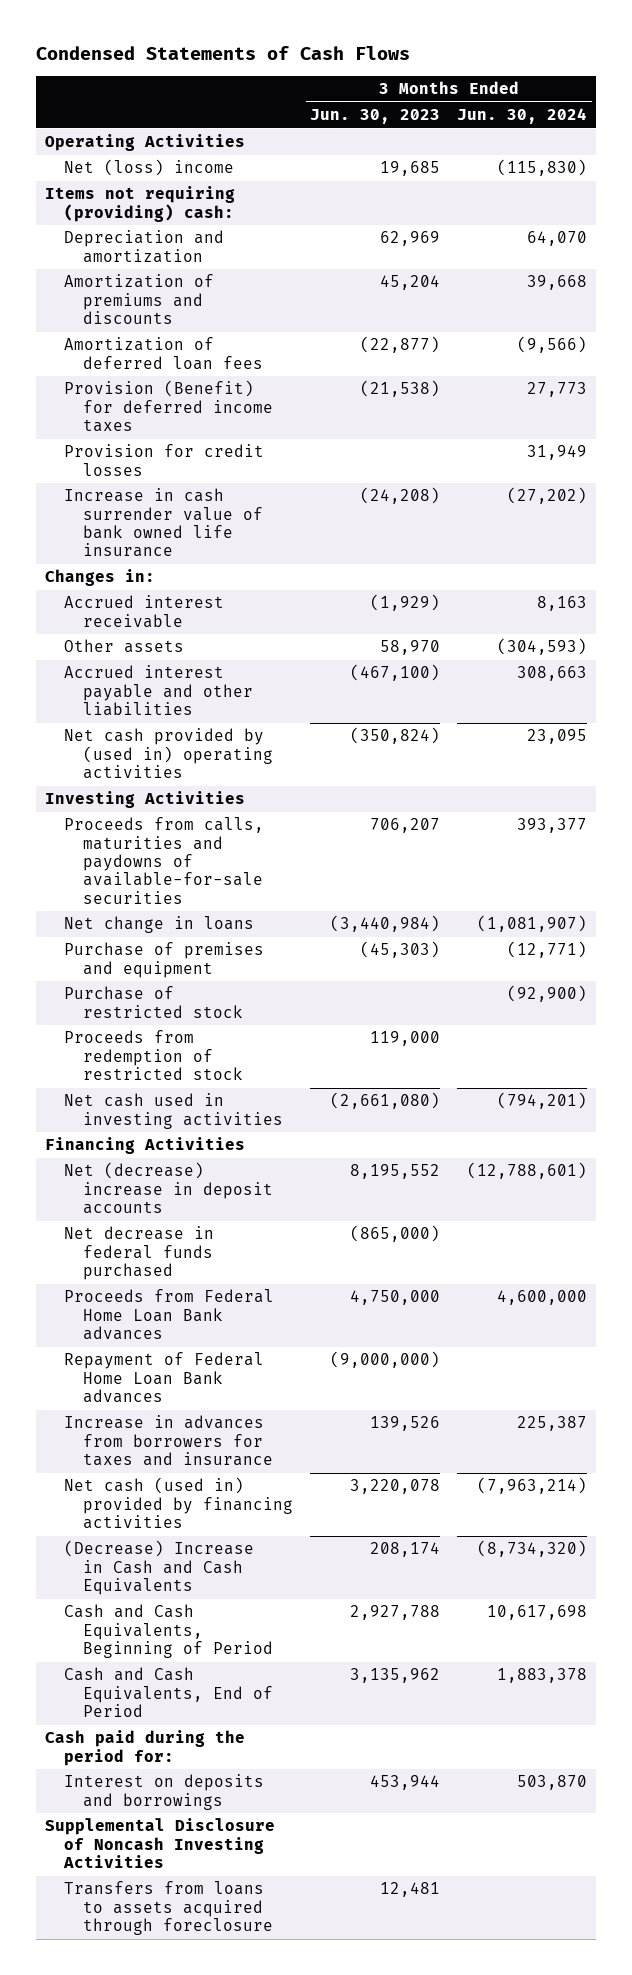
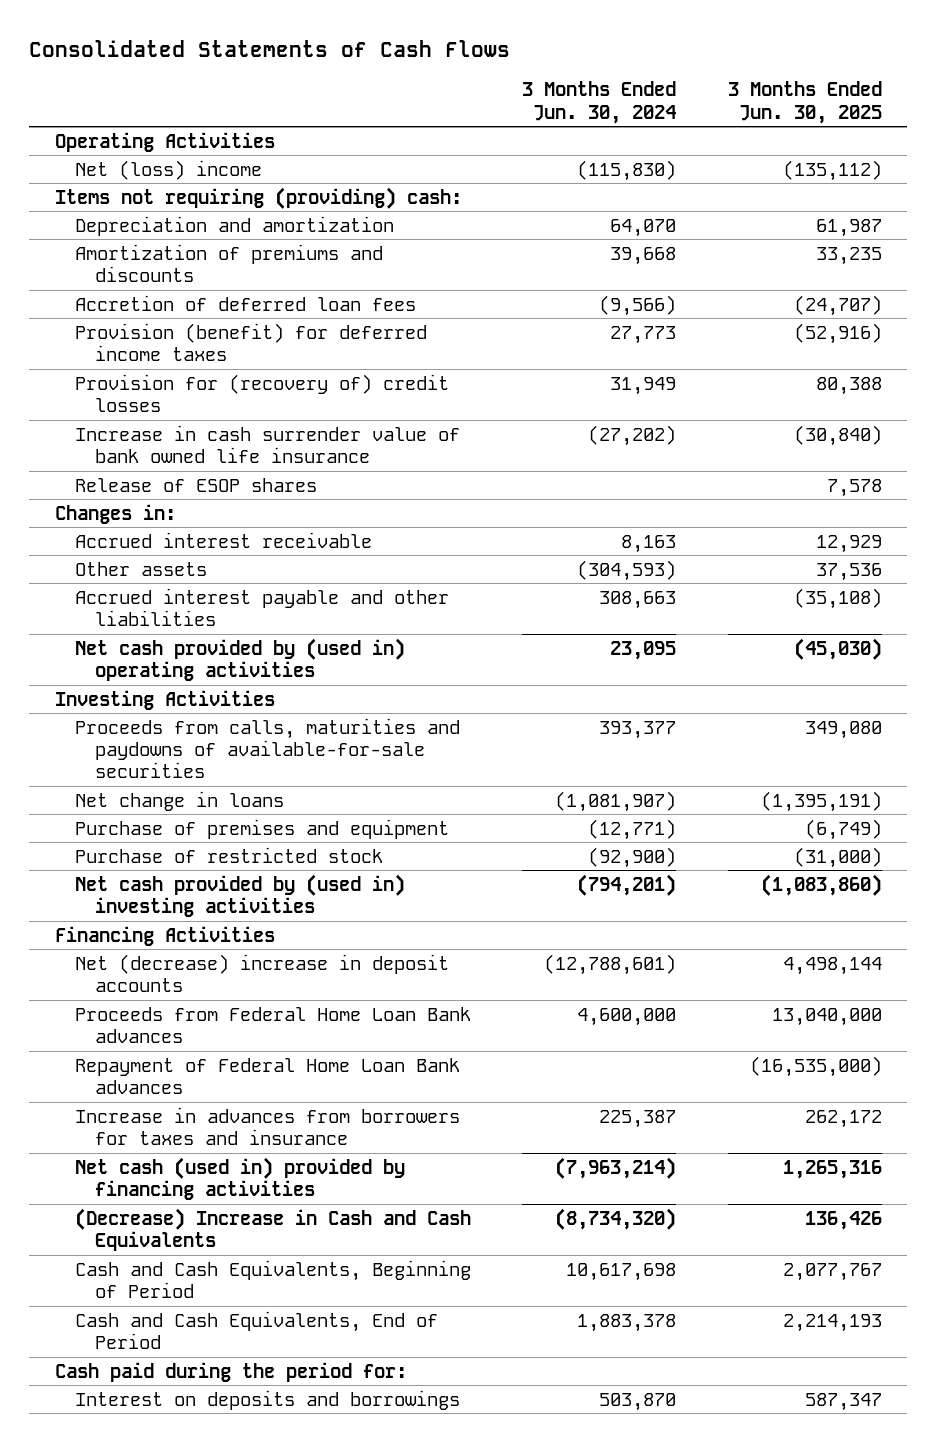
[36,46,411,61] Condensed Statements of Cash Flows -> [28,40,510,58] Consolidated Statements of Cash Flows
[310,109,441,125] Jun. 30, 2023 -> none
none -> [727,81,882,124] 3 Months Ended Jun. 30, 2025
[63,337,264,370] Amortization of deferred loan fees -> [74,294,416,311] Accretion of deferred loan fees
[63,380,274,433] Provision (Benefit) for deferred income taxes -> [74,322,427,361] Provision (benefit) for deferred income taxes
[63,444,264,476] Provision for credit losses -> [74,373,449,412] Provision for (recovery of) credit losses
none -> [74,477,317,492] Release of ESOP shares
[63,1030,244,1081] Proceeds from redemption of restricted stock -> none
[63,1093,284,1129] Net cash used in investing activities -> [74,873,405,917] Net cash provided by (used in) investing activities
[63,1226,214,1281] Net decrease in federal funds purchased -> none
[44,1818,275,1869] Supplemental Disclosure of Noncash Investing Activities -> none
[63,1881,274,1936] Transfers from loans to assets acquired through foreclosure -> none

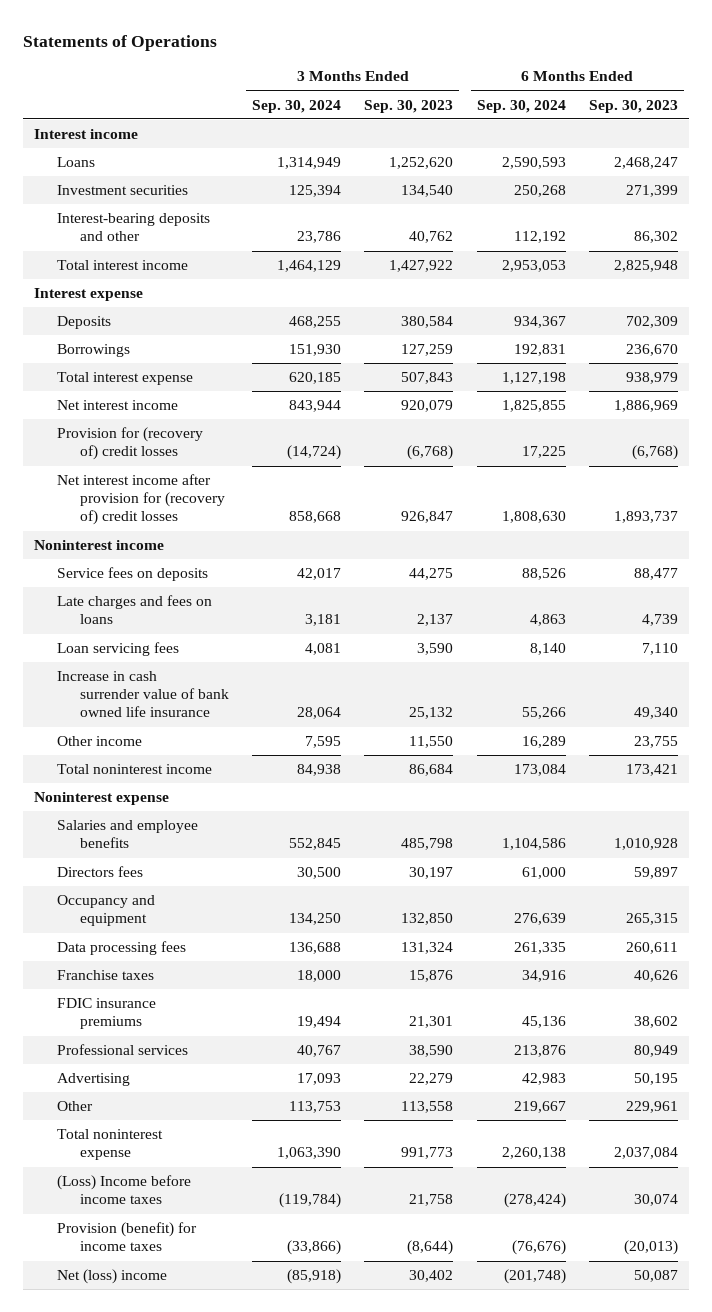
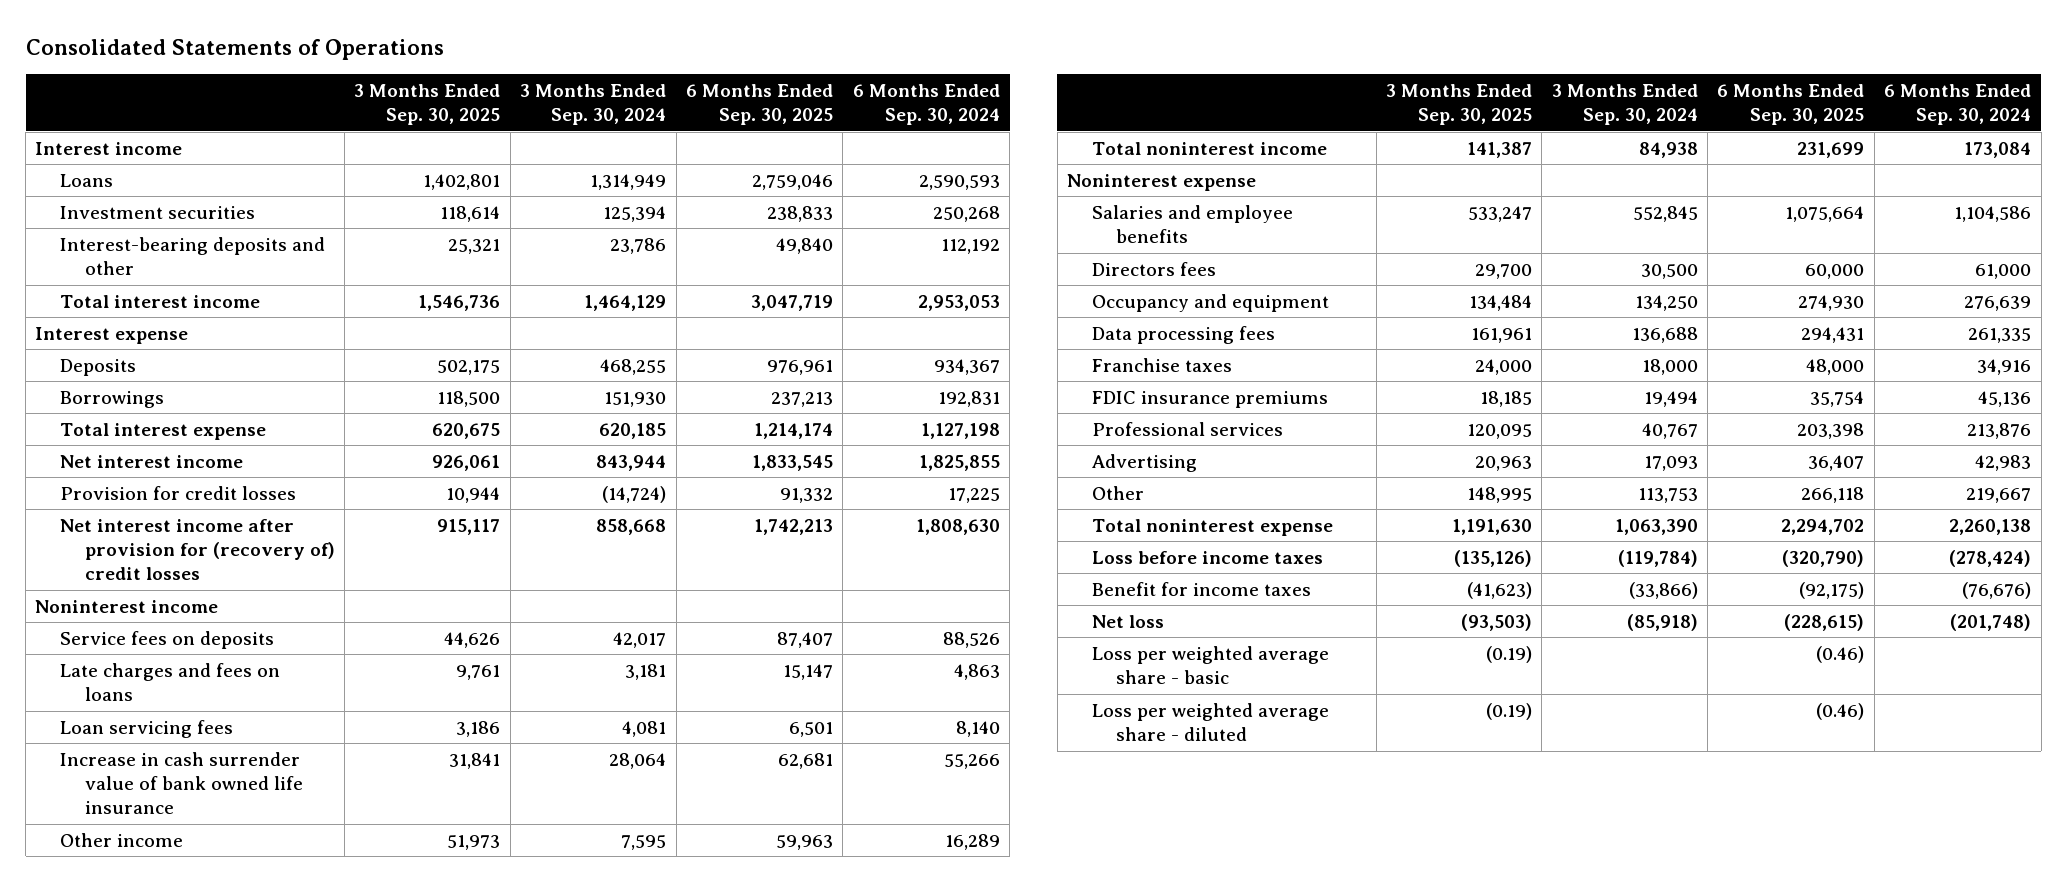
[22,34,217,51] Statements of Operations -> [25,39,444,61] Consolidated Statements of Operations
[364,99,454,113] Sep. 30, 2023 -> none
[588,99,678,113] Sep. 30, 2023 -> none
none -> [354,83,501,125] 3 Months Ended Sep. 30, 2025
none -> [685,83,833,125] 6 Months Ended Sep. 30, 2025
[57,427,204,461] Provision for (recovery of) credit losses -> [60,485,297,500] Provision for credit losses
[57,1175,192,1205] (Loss) Income before income taxes -> [1091,550,1323,564] Loss before income taxes
[57,1222,198,1252] Provision (benefit) for income taxes -> [1091,581,1311,596] Benefit for income taxes
[57,1269,168,1285] Net (loss) income -> [1091,614,1164,628] Net loss
none -> [1091,645,1329,684] Loss per weighted average share - basic
none -> [1091,702,1329,741] Loss per weighted average share - diluted

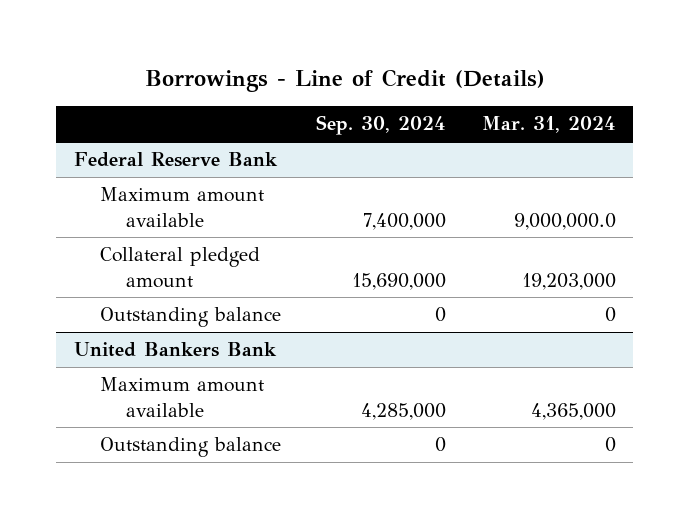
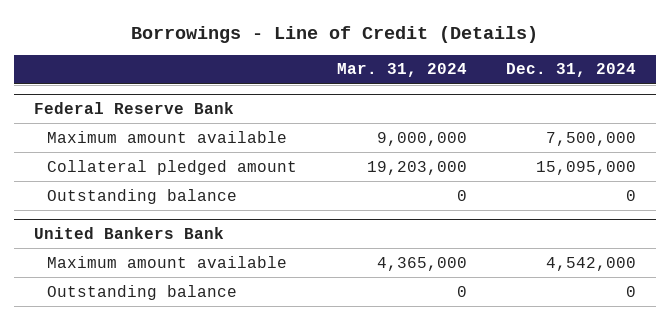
[316,115,447,136] Sep. 30, 2024 -> none
none -> [506,63,637,78] Dec. 31, 2024
[513,212,616,230] 9,000,000.0 -> [376,131,467,146] 9,000,000

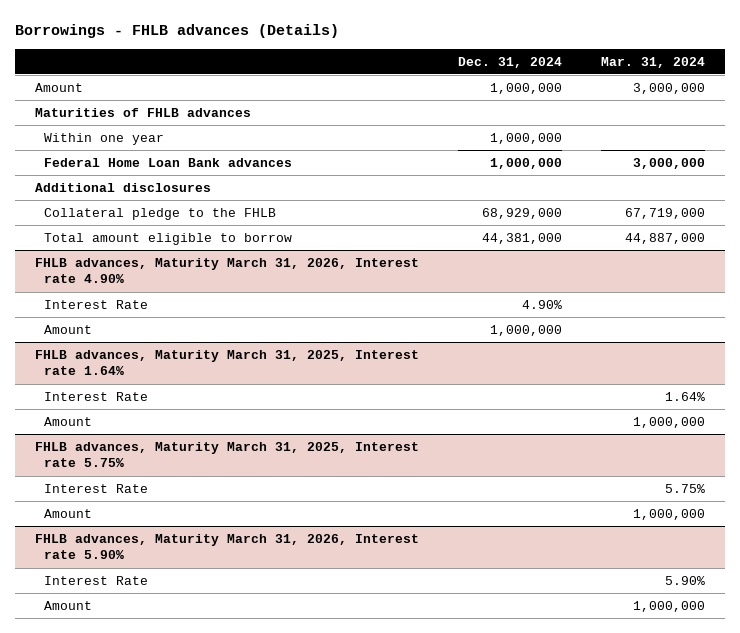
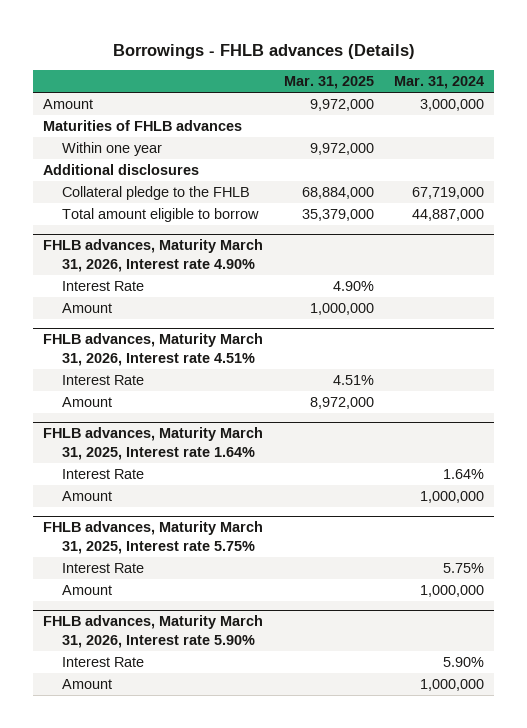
[457,56,562,68] Dec. 31, 2024 -> none
none -> [283,76,374,90] Mar. 31, 2025
[44,157,293,167] Federal Home Loan Bank advances -> none
none -> [43,333,264,367] FHLB advances, Maturity March 31, 2026, Interest rate 4.51%
none -> [62,375,145,386] Interest Rate
none -> [62,397,113,408] Amount

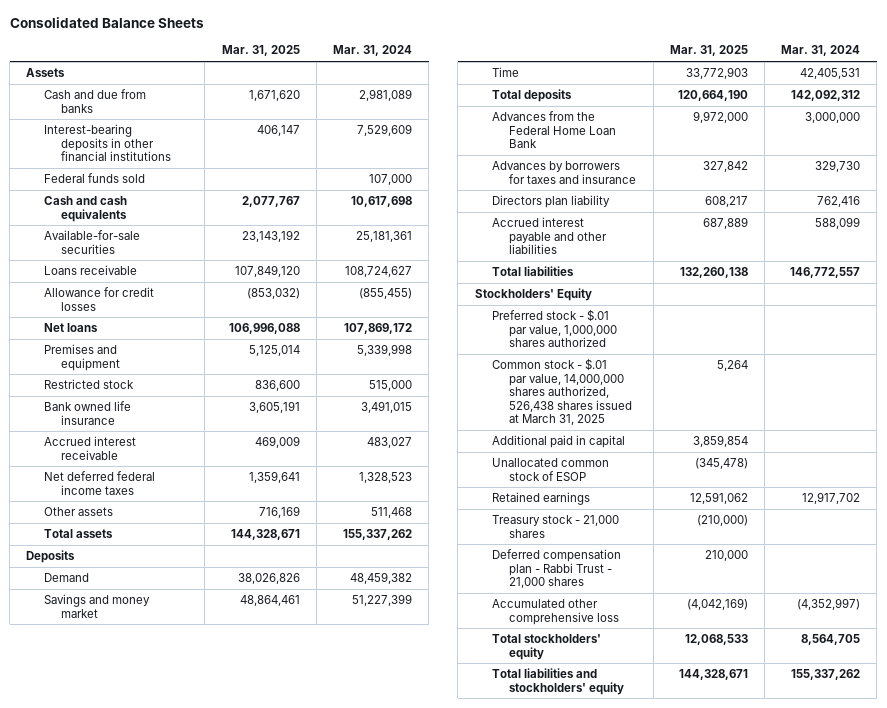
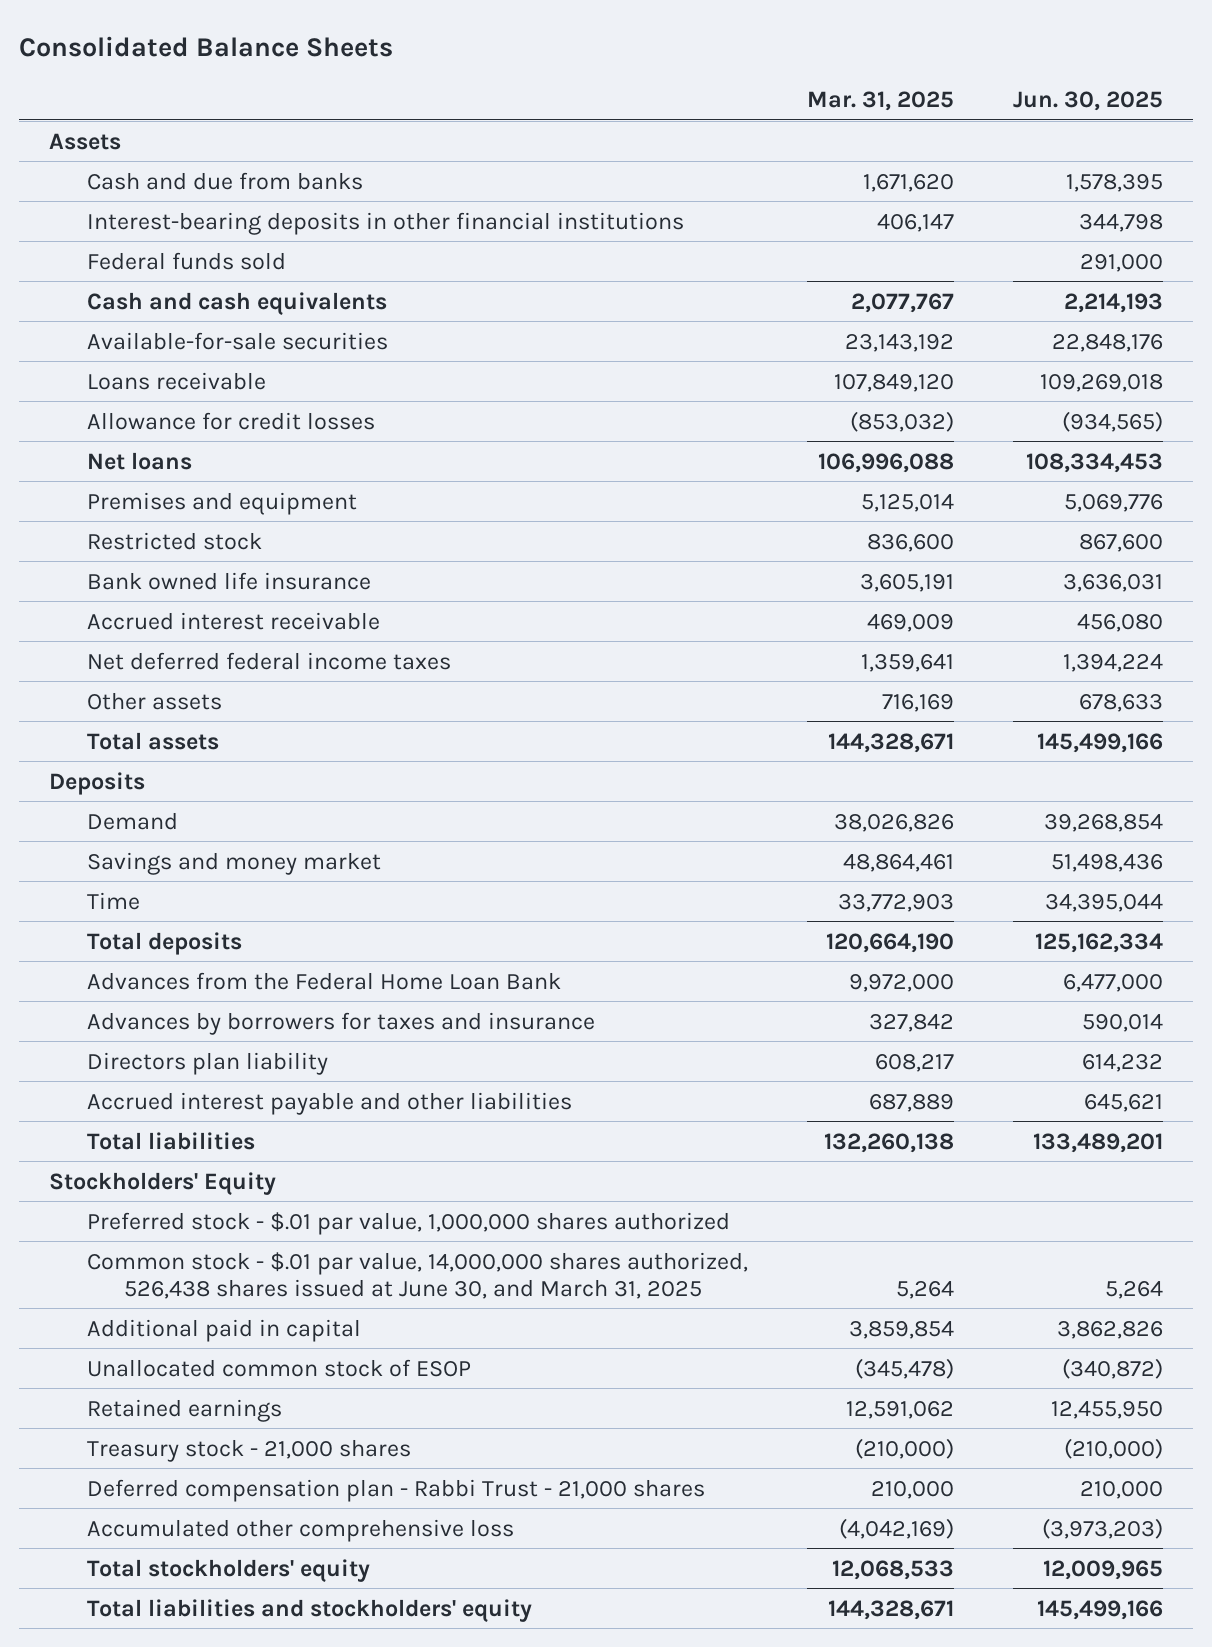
[333,45,413,57] Mar. 31, 2024 -> none
none -> [1013,91,1164,112] Jun. 30, 2025
[491,358,633,426] Common stock - $.01 par value, 14,000,000 shares authorized, 526,438 shares issued at March 31, 2025 -> [86,1251,748,1299] Common stock - $.01 par value, 14,000,000 shares authorized, 526,438 shares issued at June 30, and March 31, 2025

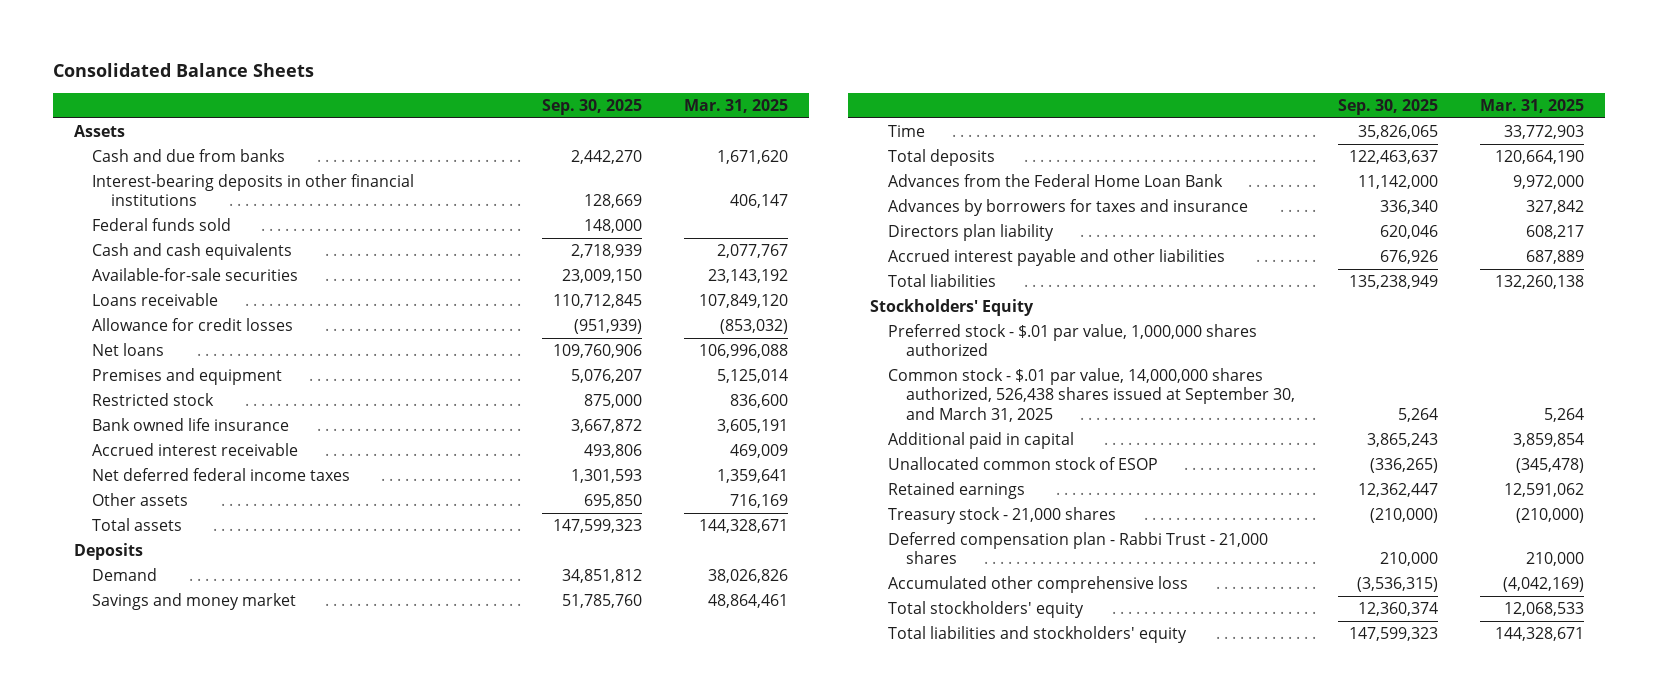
[1013,91,1164,112] Jun. 30, 2025 -> none
none -> [541,98,642,115] Sep. 30, 2025
[86,1251,748,1299] Common stock - $.01 par value, 14,000,000 shares authorized, 526,438 shares issued at June 30, and March 31, 2025 -> [887,368,1296,422] Common stock - $.01 par value, 14,000,000 shares authorized, 526,438 shares issued at September 30, and March 31, 2025

